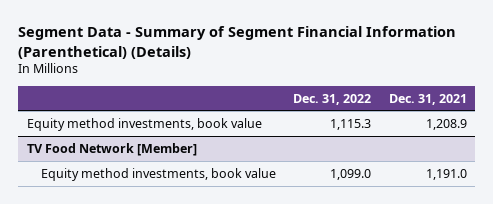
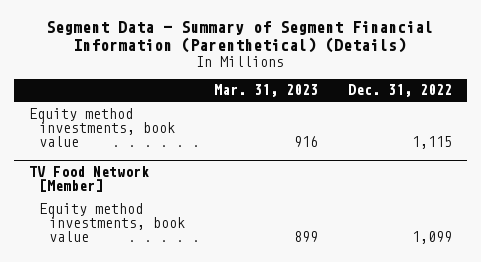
[388,93,467,105] Dec. 31, 2021 -> none
none -> [214,84,319,98] Mar. 31, 2023
[330,118,372,130] 1,115.3 -> [411,135,452,149] 1,115
[330,168,372,180] 1,099.0 -> [411,230,452,244] 1,099

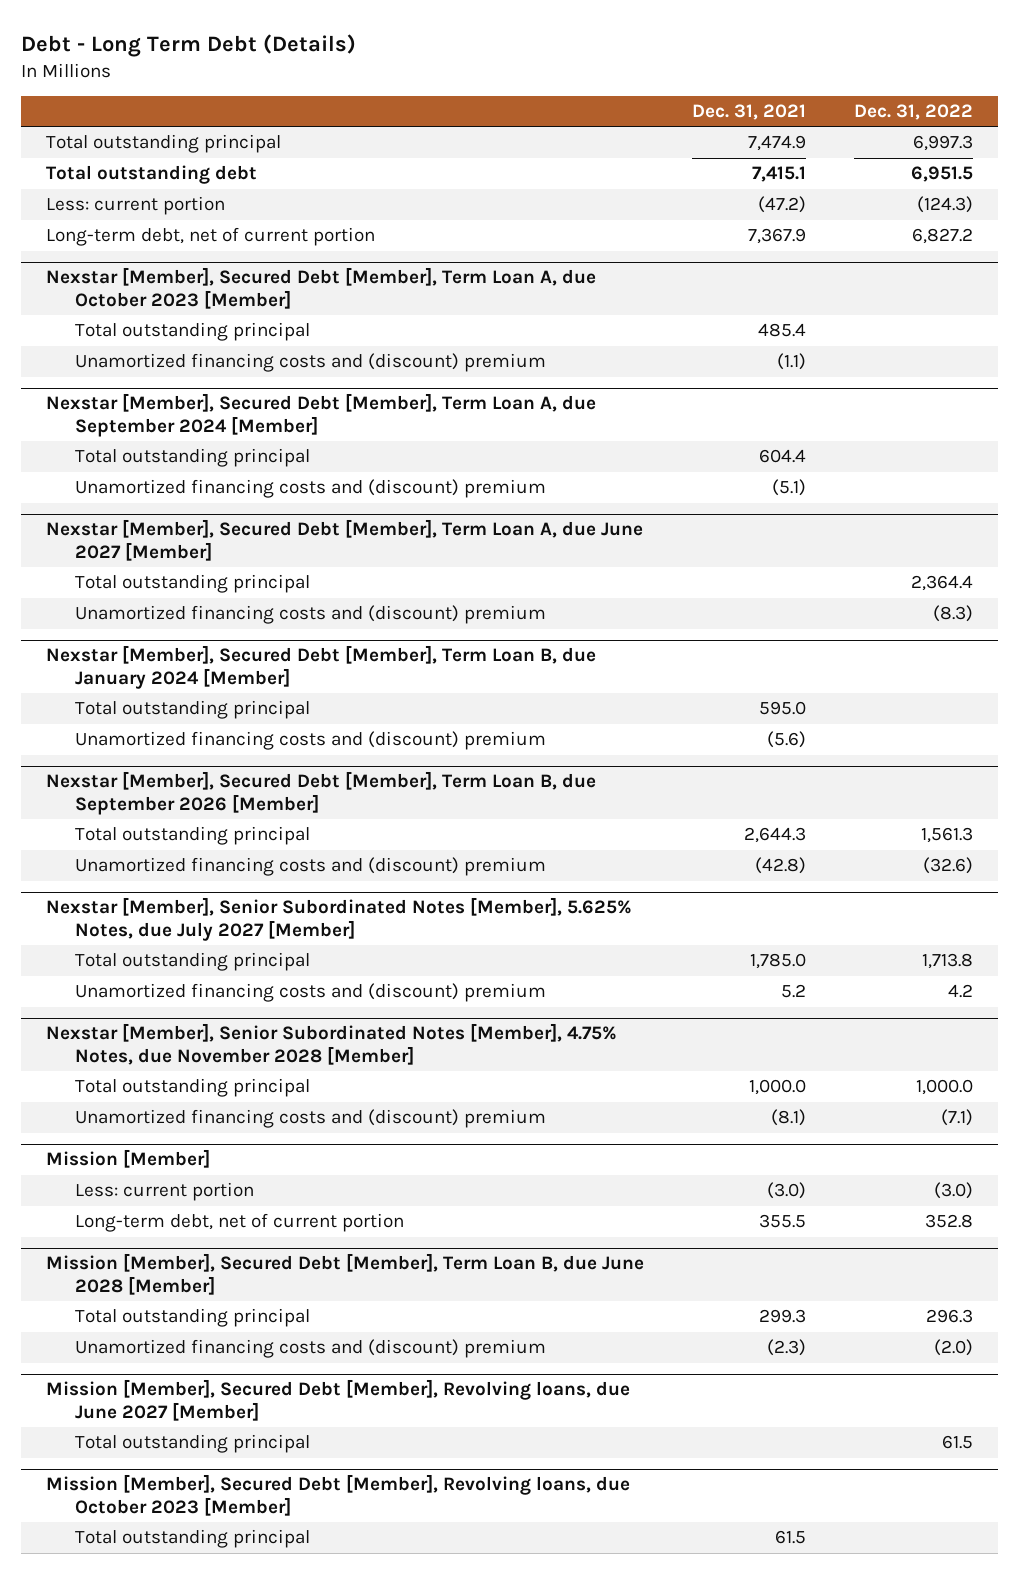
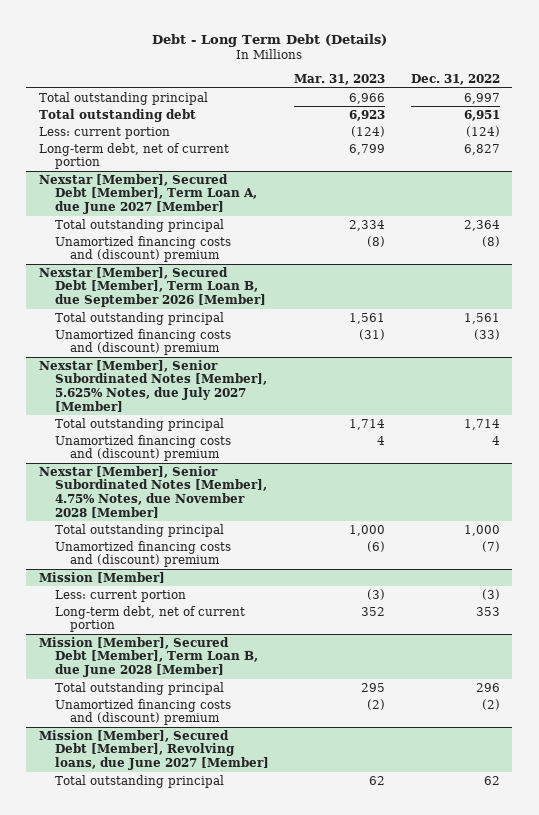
[692,103,807,120] Dec. 31, 2021 -> none
none -> [294,74,386,86] Mar. 31, 2023
[45,267,596,309] Nexstar [Member], Secured Debt [Member], Term Loan A, due October 2023 [Member] -> none
[75,322,311,342] Total outstanding principal -> none
[75,353,547,373] Unamortized financing costs and (discount) premium -> none
[45,393,596,437] Nexstar [Member], Secured Debt [Member], Term Loan A, due September 2024 [Member] -> none
[75,448,311,468] Total outstanding principal -> none
[75,479,547,499] Unamortized financing costs and (discount) premium -> none
[913,135,974,152] 6,997.3 -> [463,92,500,104] 6,997
[911,166,974,183] 6,951.5 -> [463,109,500,121] 6,951
[917,196,974,214] (124.3) -> [465,125,500,137] (124)
[912,228,974,245] 6,827.2 -> [463,143,500,155] 6,827
[45,645,596,689] Nexstar [Member], Secured Debt [Member], Term Loan B, due January 2024 [Member] -> none
[75,700,311,720] Total outstanding principal -> none
[75,731,547,751] Unamortized financing costs and (discount) premium -> none
[911,575,974,592] 2,364.4 -> [463,219,500,231] 2,364
[933,605,974,623] (8.3) -> [481,235,500,247] (8)
[921,827,974,844] 1,561.3 -> [463,312,500,324] 1,561
[923,857,974,875] (32.6) -> [473,328,500,340] (33)
[922,953,974,970] 1,713.8 -> [463,418,500,430] 1,714
[948,984,974,999] 4.2 -> [491,435,500,445] 4
[916,1079,974,1096] 1,000.0 -> [463,524,500,536] 1,000
[941,1109,974,1127] (7.1) -> [481,540,500,552] (7)
[934,1182,974,1200] (3.0) -> [481,588,500,600] (3)
[925,1214,974,1229] 352.8 -> [475,606,500,616] 353
[926,1309,974,1324] 296.3 -> [475,682,500,692] 296
[934,1339,974,1357] (2.0) -> [481,698,500,710] (2)
[45,1474,630,1516] Mission [Member], Secured Debt [Member], Revolving loans, due October 2023 [Member] -> none
[75,1529,311,1549] Total outstanding principal -> none
[942,1435,974,1450] 61.5 -> [483,775,500,785] 62

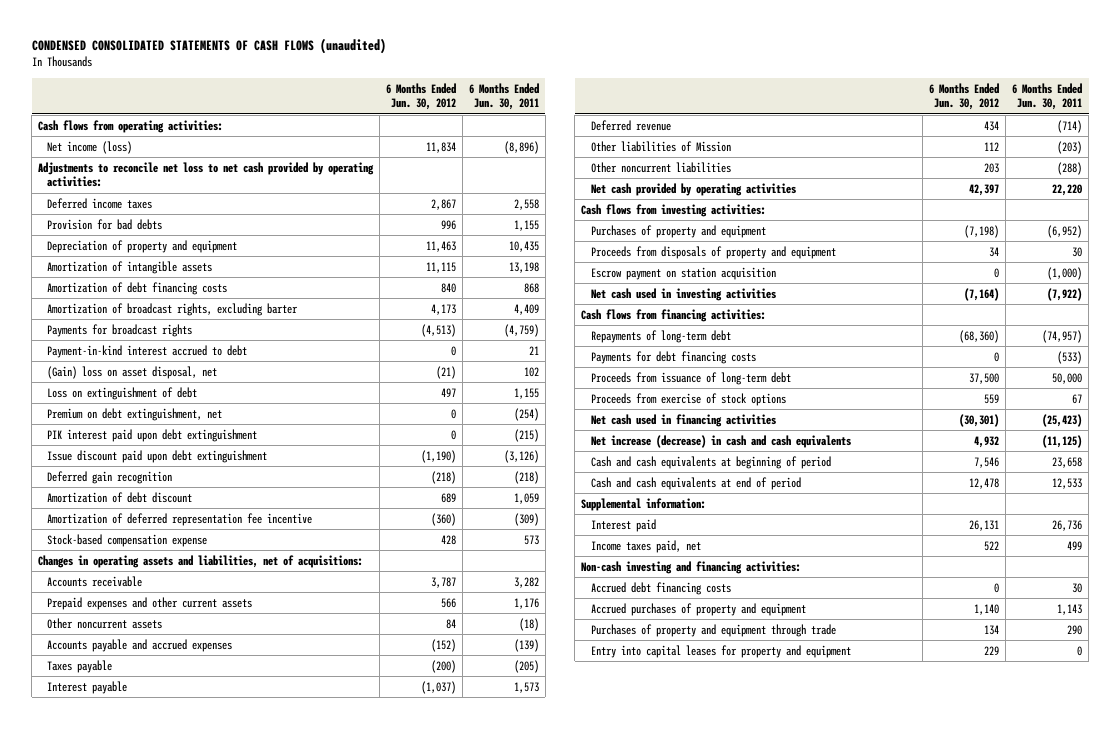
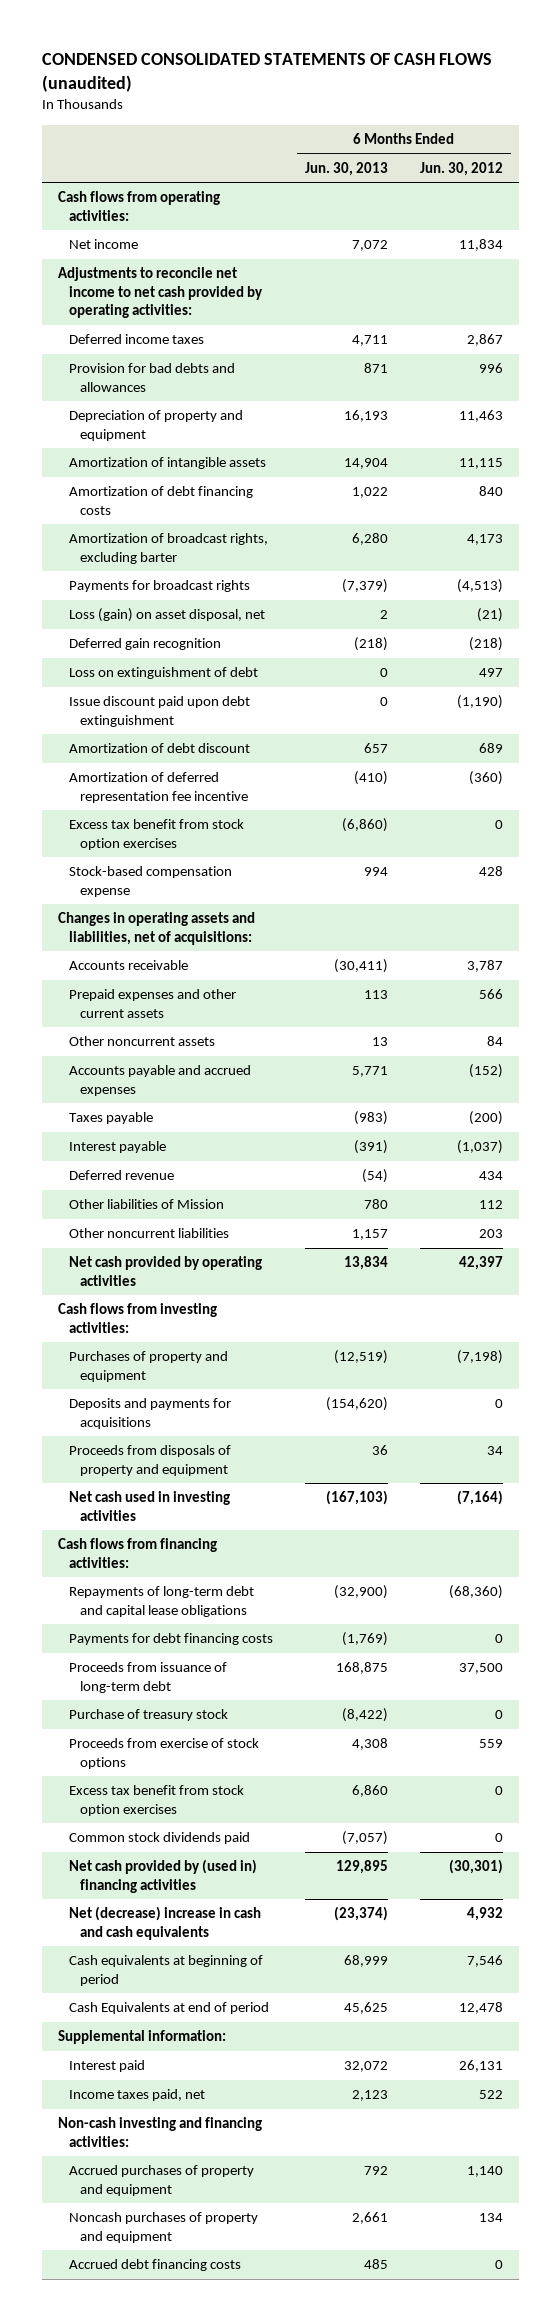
[468,82,539,111] 6 Months Ended Jun. 30, 2011 -> none
none -> [304,161,388,176] Jun. 30, 2013
[47,140,133,154] Net income (loss) -> [68,239,138,250] Net income
[38,161,375,188] Adjustments to reconcile net loss to net cash provided by operating activities: -> [57,267,263,319] Adjustments to reconcile net income to net cash provided by operating activities:
[47,218,163,230] Provision for bad debts -> [68,363,235,392] Provision for bad debts and allowances
[47,344,248,358] Payment-in-kind interest accrued to debt -> none
[47,365,218,379] (Gain) loss on asset disposal, net -> [68,608,265,623] Loss (gain) on asset disposal, net
[47,470,173,484] Deferred gain recognition -> [68,638,221,651] Deferred gain recognition
[47,407,223,421] Premium on debt extinguishment, net -> none
[47,428,258,442] PIK interest paid upon debt extinguishment -> none
none -> [68,819,244,850] Excess tax benefit from stock option exercises
none -> [68,1398,231,1429] Deposits and payments for acquisitions
[590,266,776,280] Escrow payment on station acquisition -> none
[590,329,731,343] Repayments of long-term debt -> [68,1586,254,1617] Repayments of long-term debt and capital lease obligations
none -> [68,1709,228,1722] Purchase of treasury stock
none -> [68,1785,244,1816] Excess tax benefit from stock option exercises
none -> [68,1832,250,1845] Common stock dividends paid
[590,413,776,427] Net cash used in financing activities -> [68,1859,257,1893] Net cash provided by (used in) financing activities
[590,434,851,448] Net increase (decrease) in cash and cash equivalents -> [68,1906,261,1940] Net (decrease) increase in cash and cash equivalents
[590,455,831,469] Cash and cash equivalents at beginning of period -> [68,1955,263,1986] Cash equivalents at beginning of period
[590,476,801,490] Cash and cash equivalents at end of period -> [68,2002,269,2015] Cash Equivalents at end of period
[590,644,851,658] Entry into capital leases for property and equipment -> none
[590,623,836,637] Purchases of property and equipment through trade -> [68,2212,258,2243] Noncash purchases of property and equipment
[590,581,731,595] Accrued debt financing costs -> [68,2259,241,2272] Accrued debt financing costs

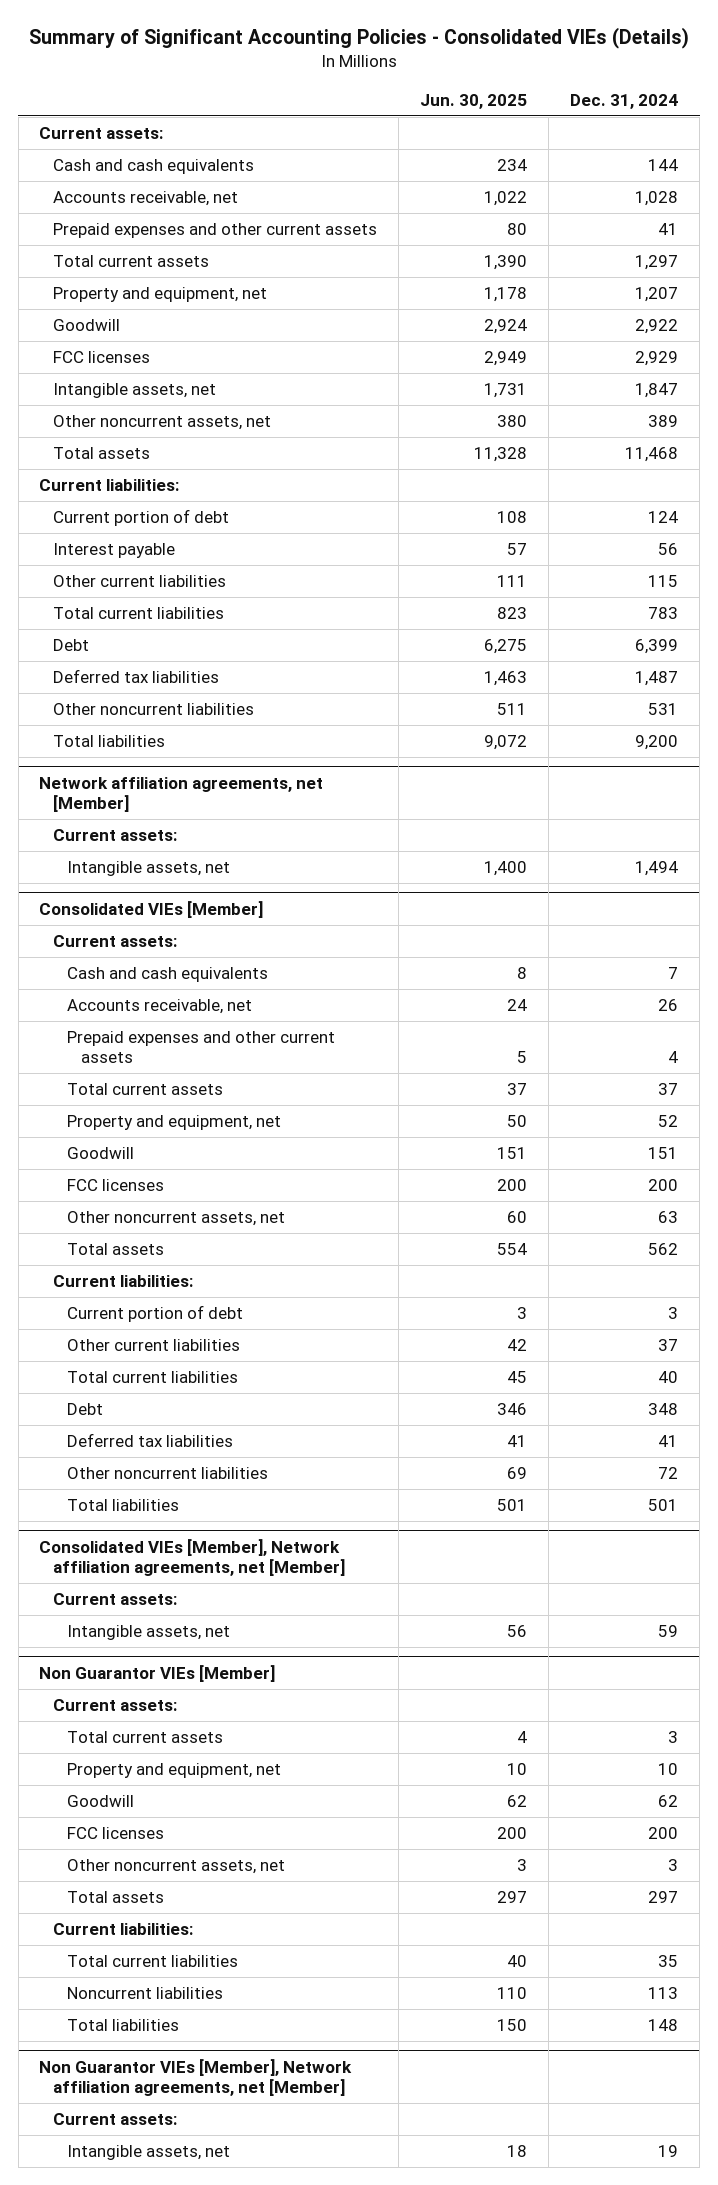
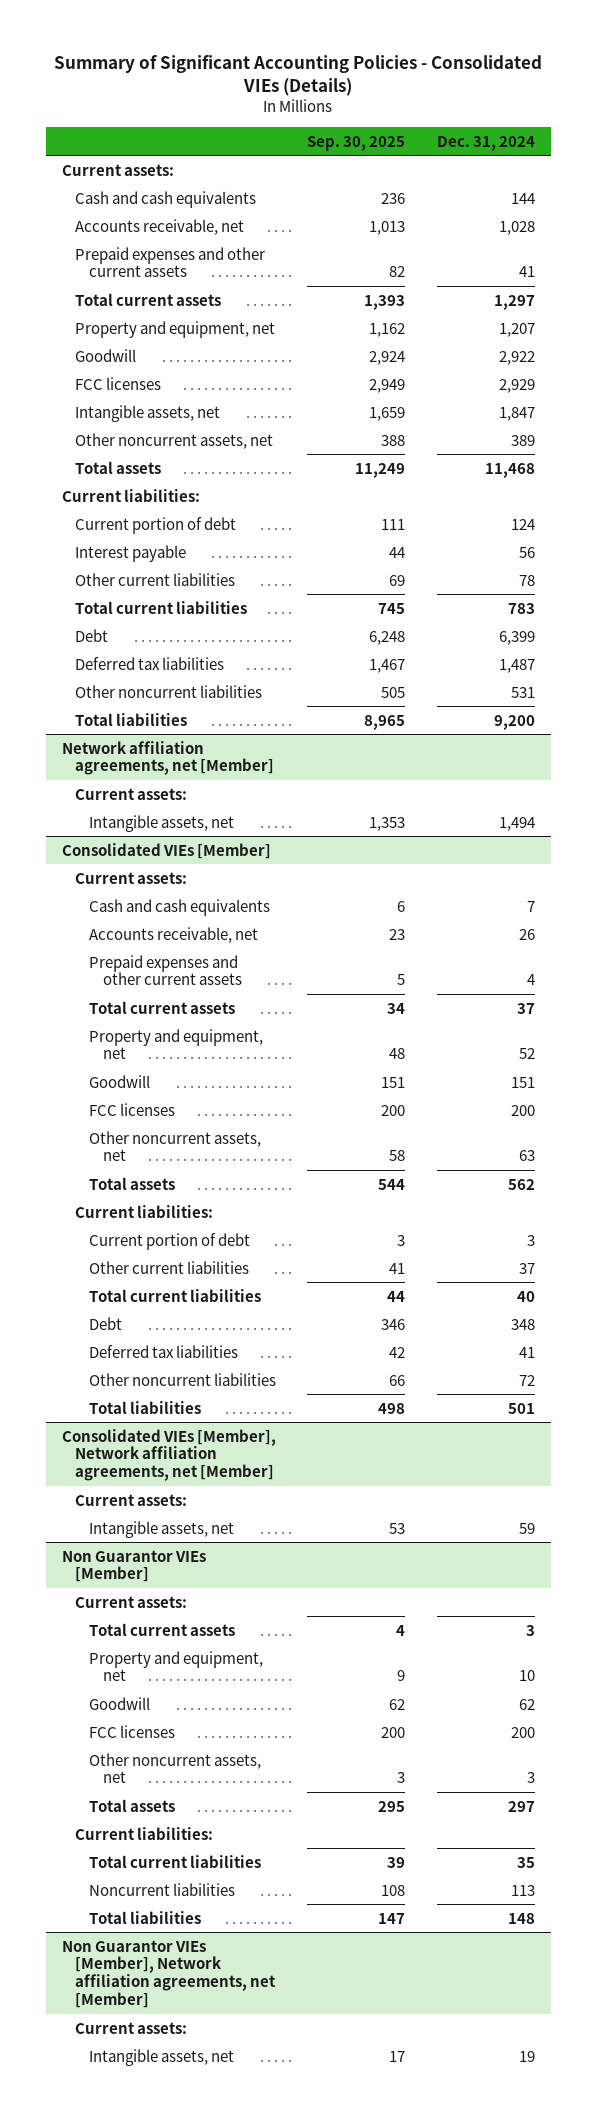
[420,93,528,109] Jun. 30, 2025 -> none
none -> [307,135,406,151] Sep. 30, 2025
[648,575,679,588] 115 -> [518,574,535,586] 78

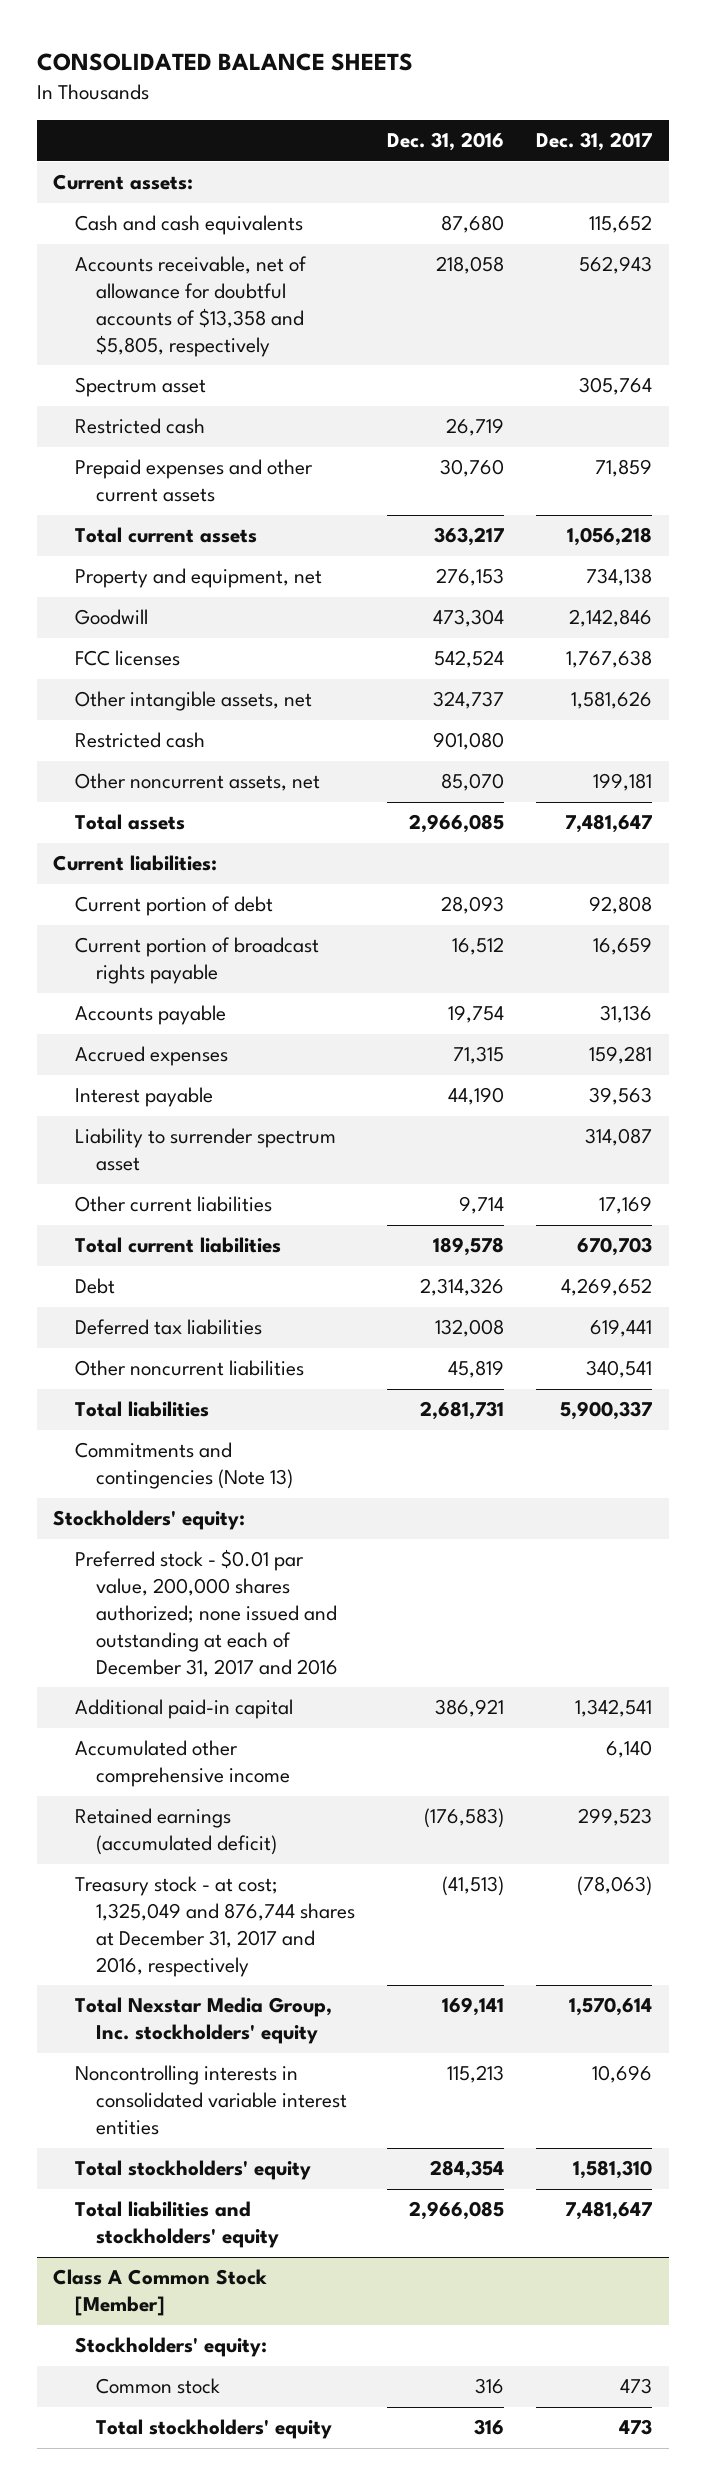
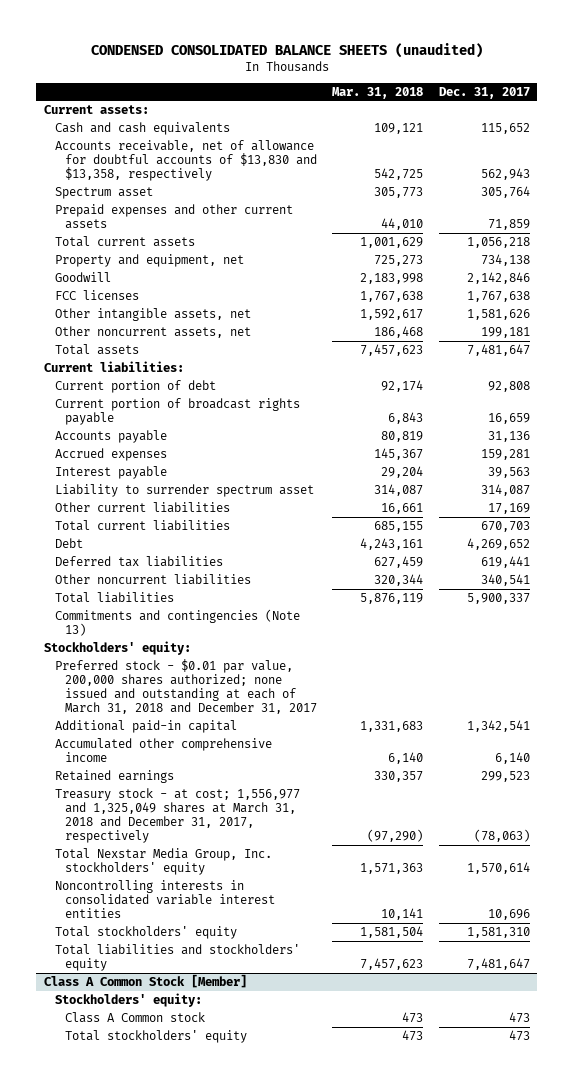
[37,53,414,72] CONSOLIDATED BALANCE SHEETS -> [90,42,483,58] CONDENSED CONSOLIDATED BALANCE SHEETS (unaudited)
[387,132,505,152] Dec. 31, 2016 -> none
none -> [332,86,424,99] Mar. 31, 2018
[74,256,307,358] Accounts receivable, net of allowance for doubtful accounts of $13,358 and $5,805, respectively -> [54,140,318,182] Accounts receivable, net of allowance for doubtful accounts of $13,830 and $13,358, respectively
[74,418,205,435] Restricted cash -> none
[74,732,205,749] Restricted cash -> none
[74,1549,338,1678] Preferred stock - $0.01 par value, 200,000 shares authorized; none issued and outstanding at each of December 31, 2017 and 2016 -> [54,659,318,715] Preferred stock - $0.01 par value, 200,000 shares authorized; none issued and outstanding at each of March 31, 2018 and December 31, 2017
[74,1808,277,1856] Retained earnings (accumulated deficit) -> [54,770,174,784] Retained earnings
[74,1876,355,1978] Treasury stock - at cost; 1,325,049 and 876,744 shares at December 31, 2017 and 2016, respectively -> [54,788,300,844] Treasury stock - at cost; 1,556,977 and 1,325,049 shares at March 31, 2018 and December 31, 2017, respectively
[95,2378,220,2395] Common stock -> [65,1012,206,1024] Class A Common stock

